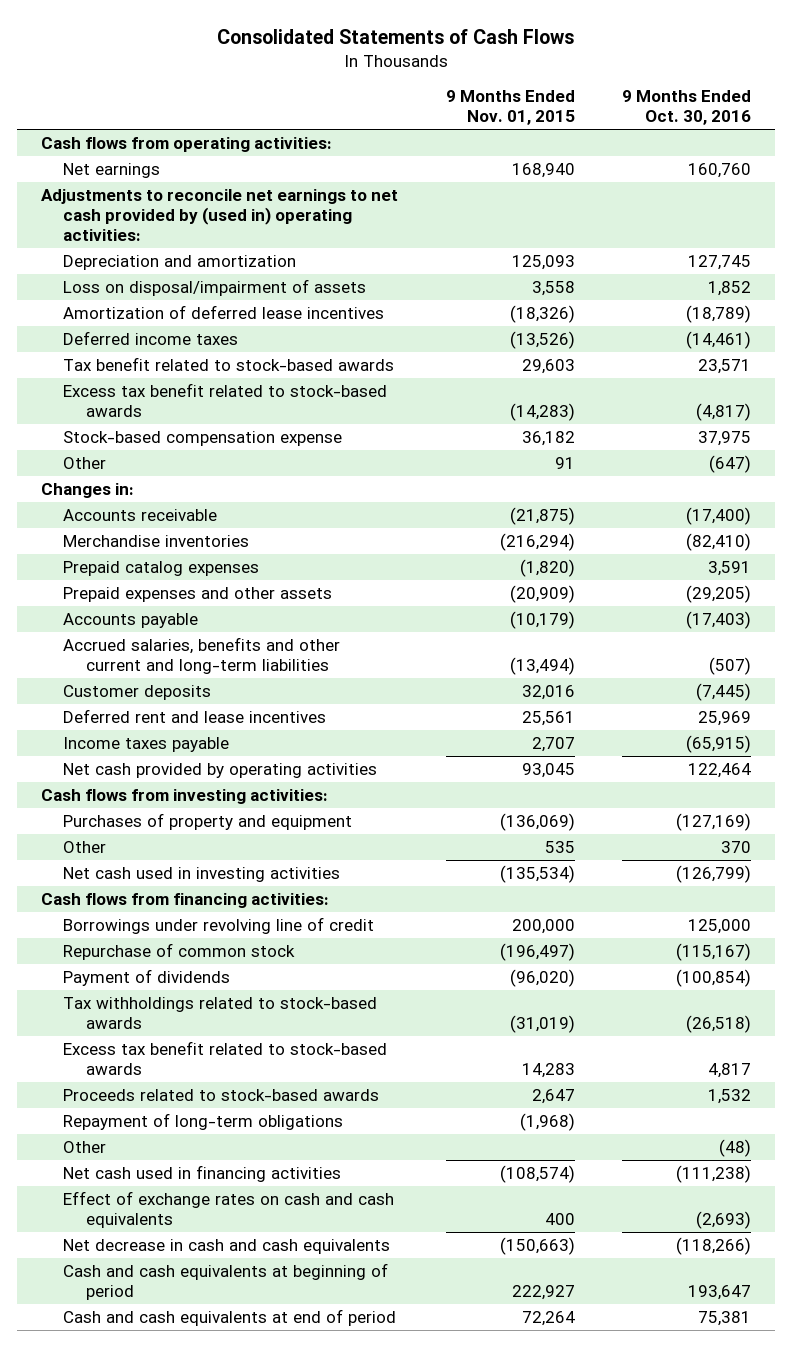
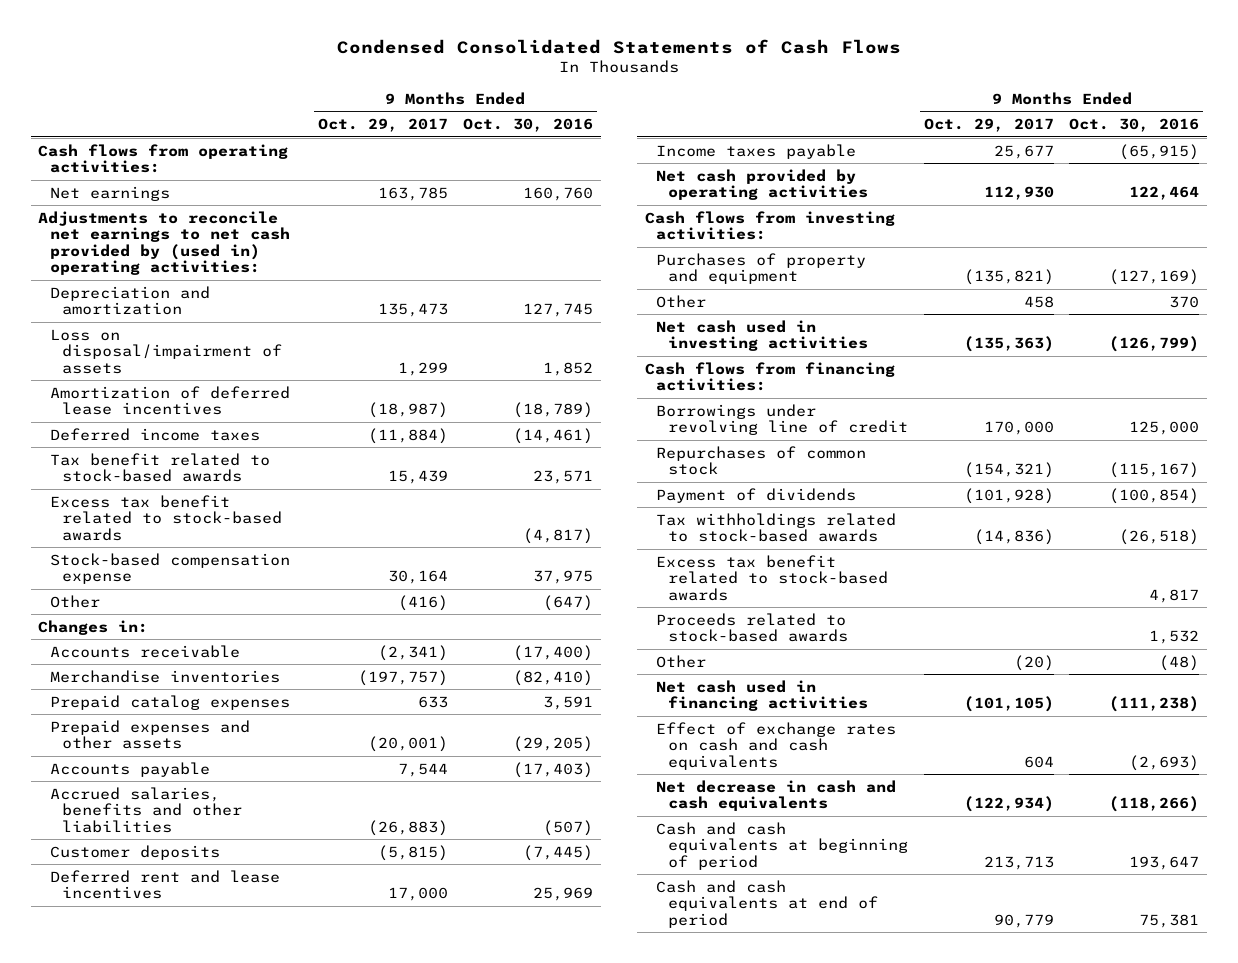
[217,28,575,44] Consolidated Statements of Cash Flows -> [336,38,901,54] Condensed Consolidated Statements of Cash Flows
[445,90,575,126] 9 Months Ended Nov. 01, 2015 -> none
none -> [317,118,448,133] Oct. 29, 2017
[63,636,341,674] Accrued salaries, benefits and other current and long-term liabilities -> [50,786,243,833] Accrued salaries, benefits and other liabilities
[63,942,296,960] Repurchase of common stock -> [656,445,867,476] Repurchases of common stock
[63,1112,344,1130] Repayment of long-term obligations -> none

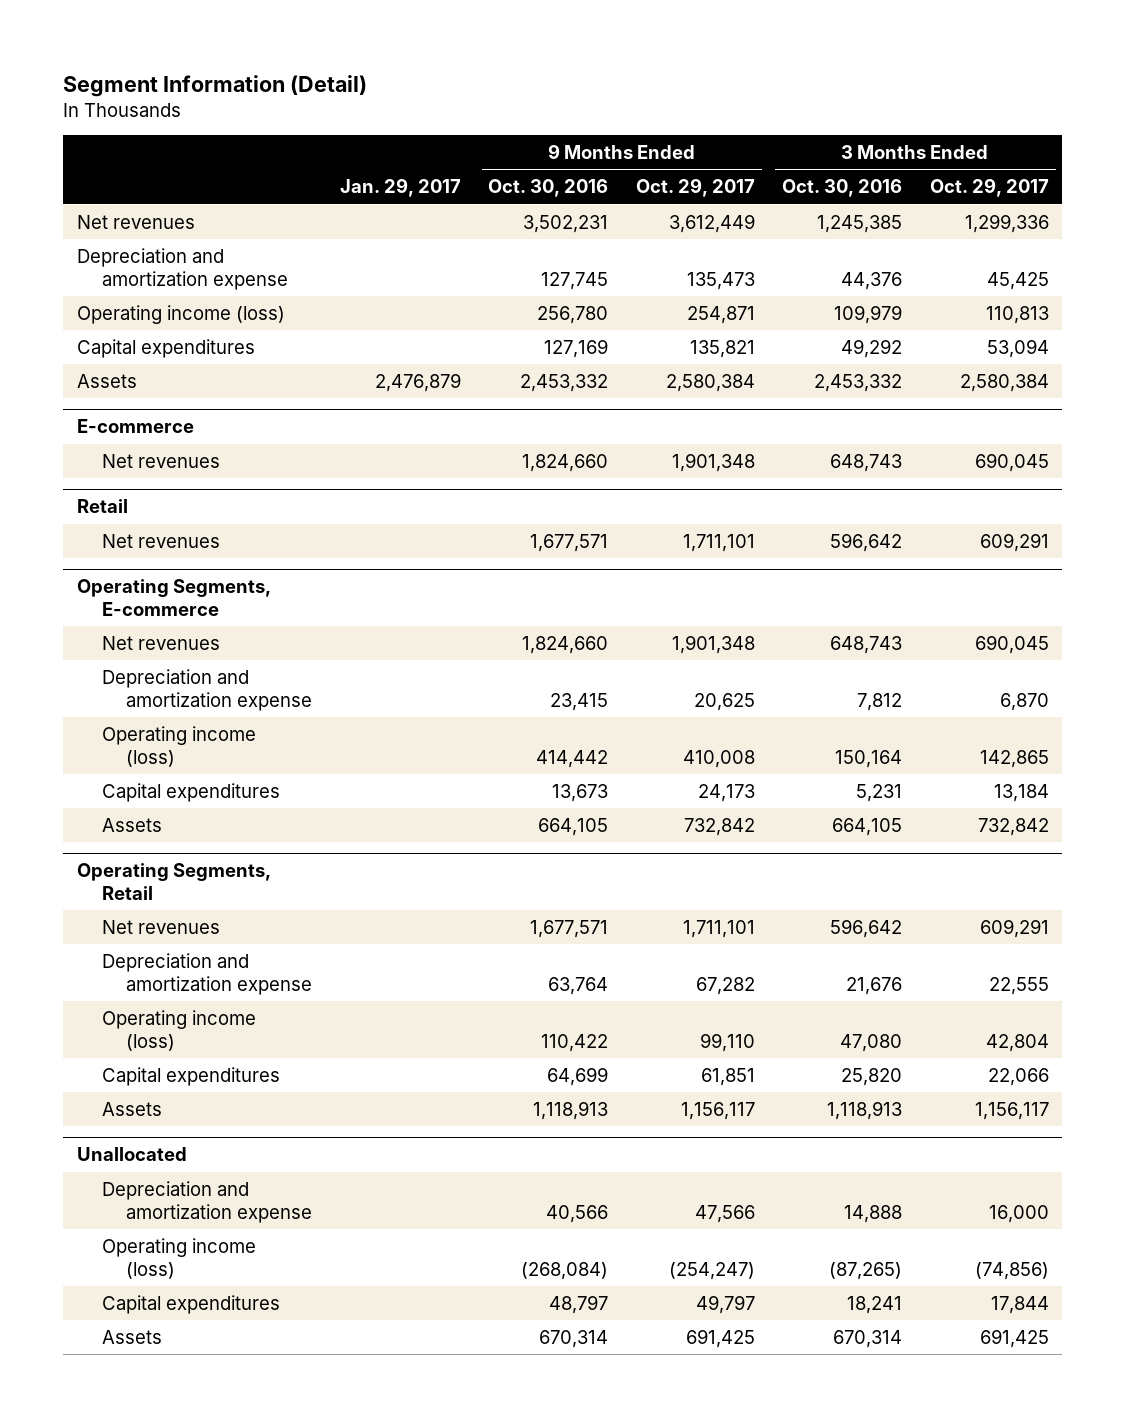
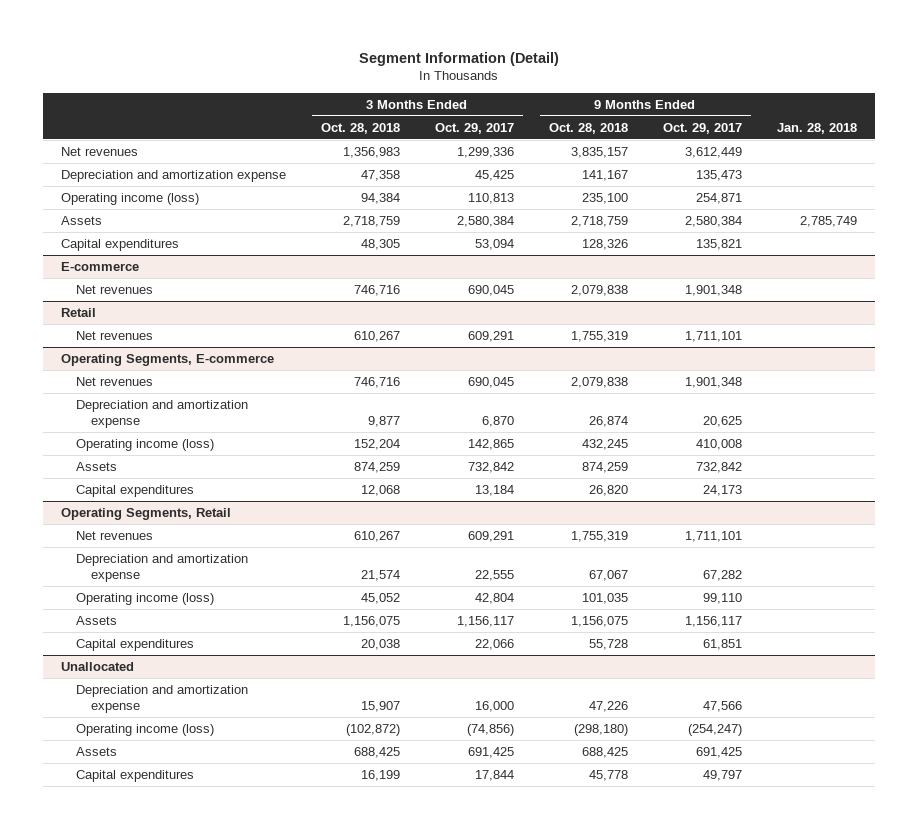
[339,178,461,198] Jan. 29, 2017 -> none
[488,179,609,198] Oct. 30, 2016 -> none
[782,179,903,198] Oct. 30, 2016 -> none
none -> [320,122,400,134] Oct. 28, 2018
none -> [548,122,628,134] Oct. 28, 2018
none -> [777,122,858,134] Jan. 28, 2018
[76,338,255,358] Capital expenditures -> [60,238,179,251] Capital expenditures
[101,782,280,802] Capital expenditures -> [75,484,194,497] Capital expenditures
[101,1066,280,1086] Capital expenditures -> [75,638,194,651] Capital expenditures
[101,1294,280,1314] Capital expenditures -> [75,769,194,782] Capital expenditures

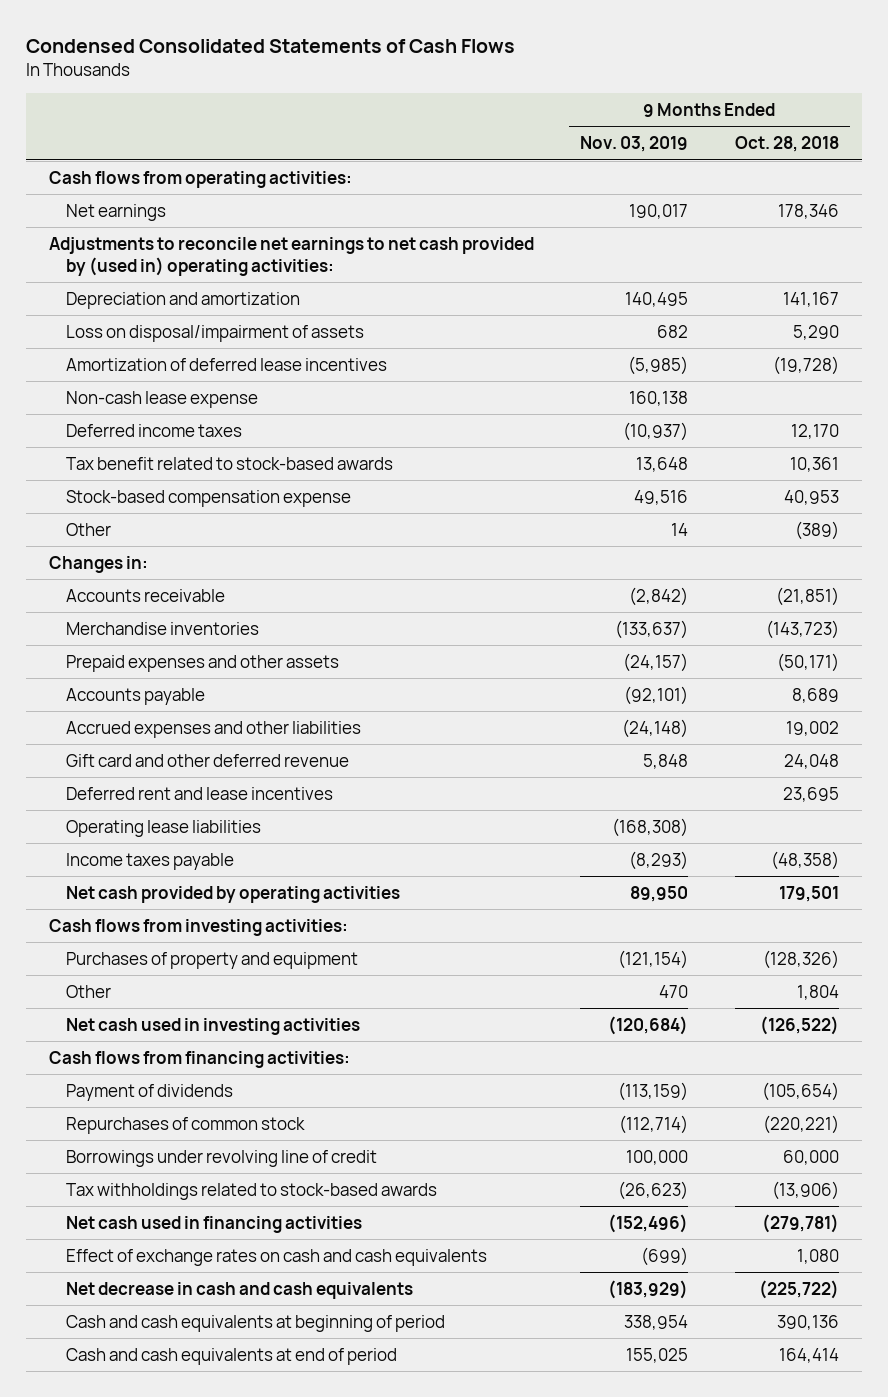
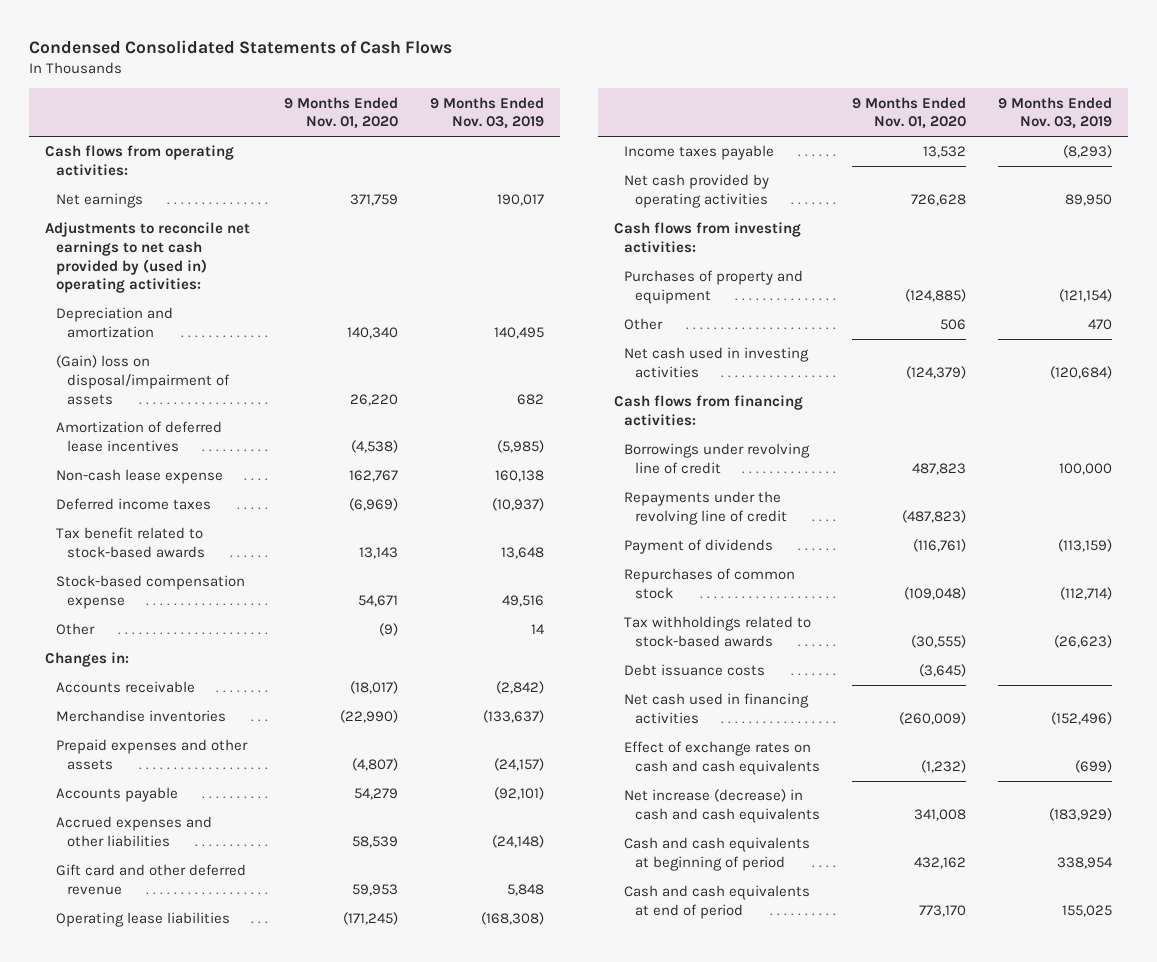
[734,136,839,153] Oct. 28, 2018 -> none
none -> [283,96,398,130] 9 Months Ended Nov. 01, 2020
[66,324,365,342] Loss on disposal/impairment of assets -> [55,355,230,405] (Gain) loss on disposal/impairment of assets
[66,786,334,800] Deferred rent and lease incentives -> none
[66,1149,378,1167] Borrowings under revolving line of credit -> [624,443,811,474] Borrowings under revolving line of credit
none -> [624,491,787,525] Repayments under the revolving line of credit
none -> [624,664,766,677] Debt issuance costs
[66,1281,414,1299] Net decrease in cash and cash equivalents -> [624,789,820,823] Net increase (decrease) in cash and cash equivalents

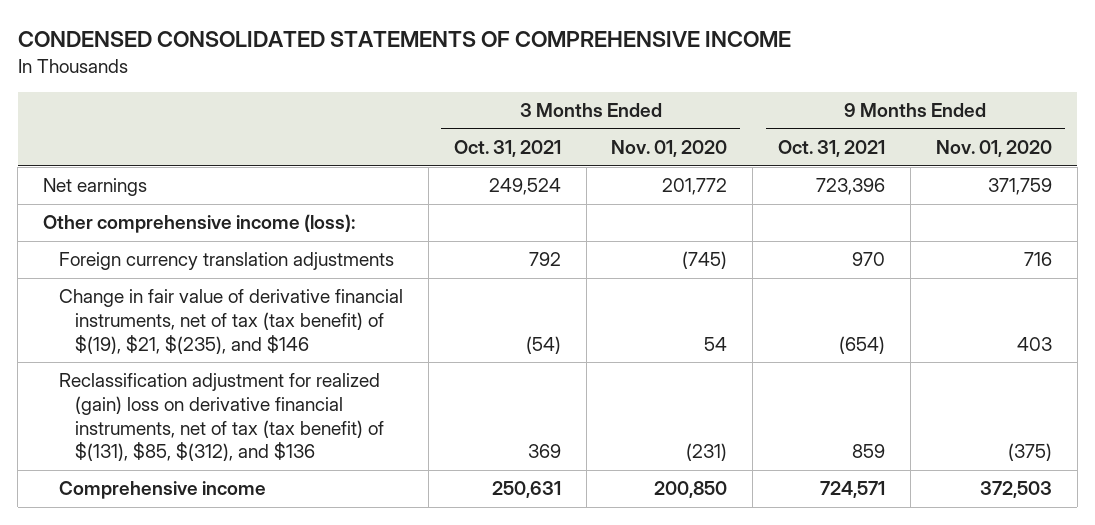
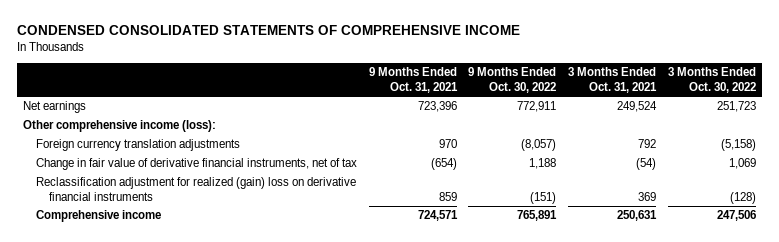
[611,140,728,158] Nov. 01, 2020 -> none
[935,140,1052,158] Nov. 01, 2020 -> none
none -> [468,67,557,94] 9 Months Ended Oct. 30, 2022
none -> [667,67,756,94] 3 Months Ended Oct. 30, 2022
[59,289,404,354] Change in fair value of derivative financial instruments, net of tax (tax benefit) of $(19), $21, $(235), and $146 -> [36,158,358,171] Change in fair value of derivative financial instruments, net of tax
[59,373,385,462] Reclassification adjustment for realized (gain) loss on derivative financial instruments, net of tax (tax benefit) of $(131), $85, $(312), and $136 -> [36,177,357,202] Reclassification adjustment for realized (gain) loss on derivative financial instruments

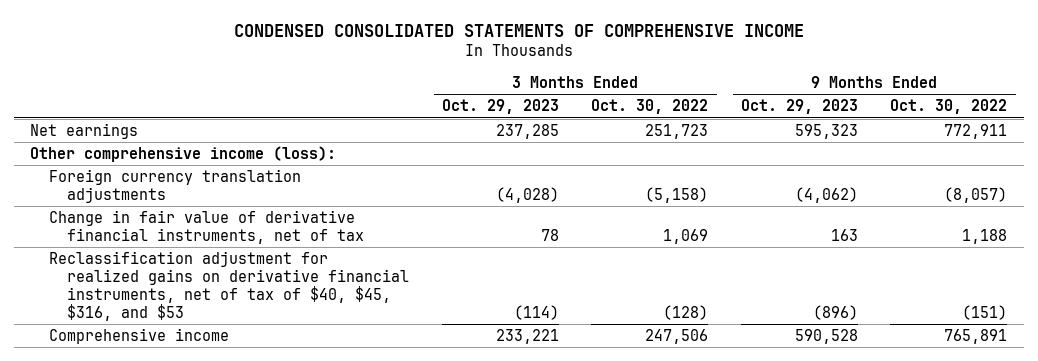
[368,67,458,94] 9 Months Ended Oct. 31, 2021 -> none
[568,67,658,94] 3 Months Ended Oct. 31, 2021 -> none
none -> [441,99,559,115] Oct. 29, 2023
none -> [740,99,858,115] Oct. 29, 2023
[36,177,357,202] Reclassification adjustment for realized (gain) loss on derivative financial instruments -> [48,250,410,321] Reclassification adjustment for realized gains on derivative financial instruments, net of tax of $40, $45, $316, and $53

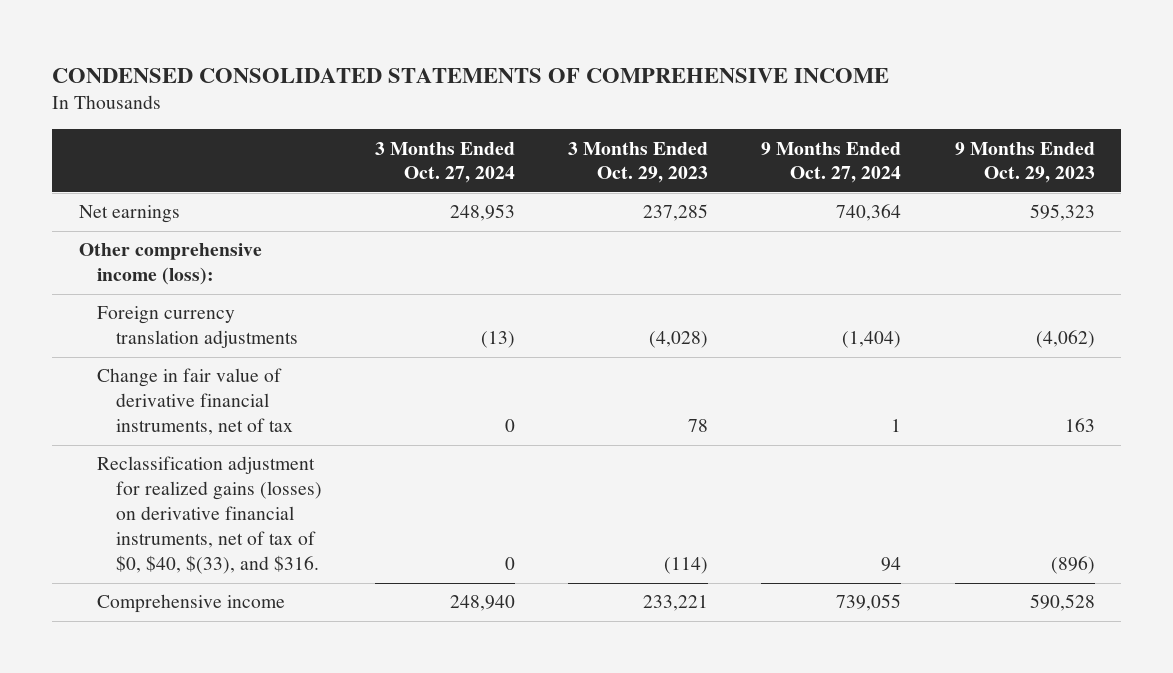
[591,99,709,115] Oct. 30, 2022 -> none
[890,99,1008,115] Oct. 30, 2022 -> none
none -> [375,141,516,184] 3 Months Ended Oct. 27, 2024
none -> [761,141,902,184] 9 Months Ended Oct. 27, 2024
[48,250,410,321] Reclassification adjustment for realized gains on derivative financial instruments, net of tax of $40, $45, $316, and $53 -> [97,456,322,575] Reclassification adjustment for realized gains (losses) on derivative financial instruments, net of tax of $0, $40, $(33), and $316.

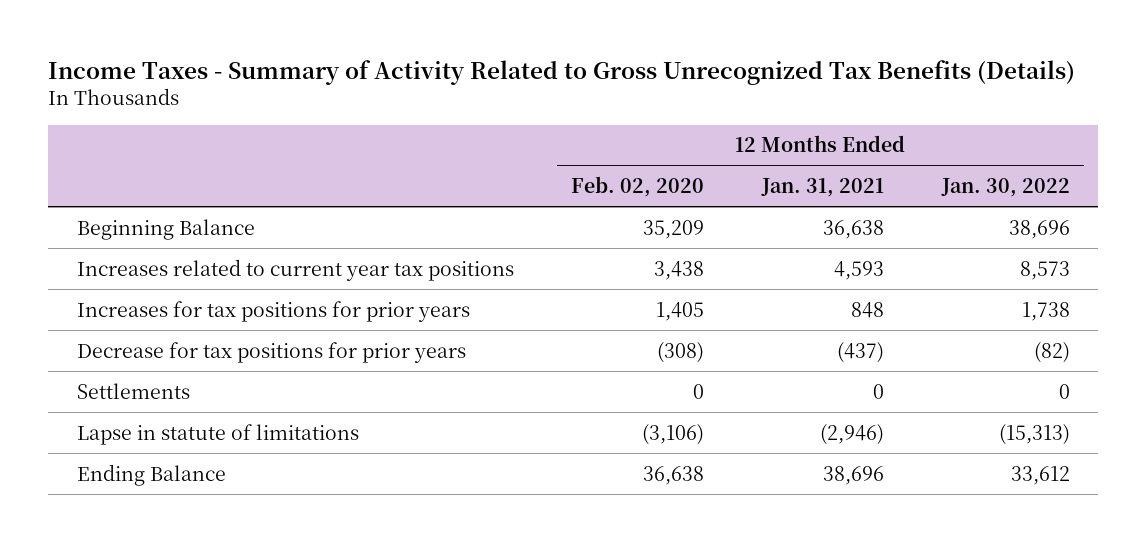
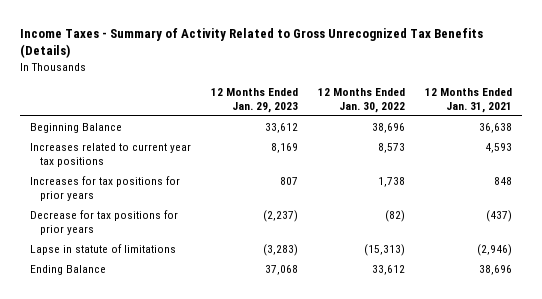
[571,176,705,198] Feb. 02, 2020 -> none
none -> [211,87,299,113] 12 Months Ended Jan. 29, 2023
[76,382,190,399] Settlements -> none

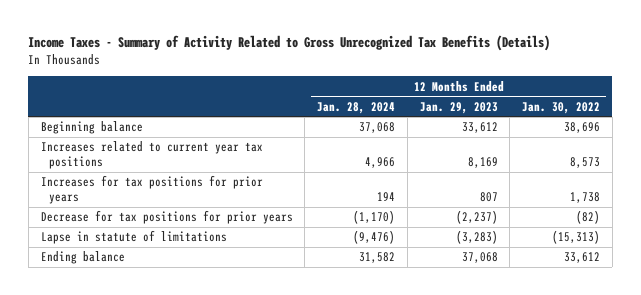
[425,87,513,113] 12 Months Ended Jan. 31, 2021 -> none
none -> [317,101,396,114] Jan. 28, 2024
[30,122,123,133] Beginning Balance -> [40,121,143,135] Beginning balance
[30,264,107,275] Ending Balance -> [40,251,125,265] Ending balance

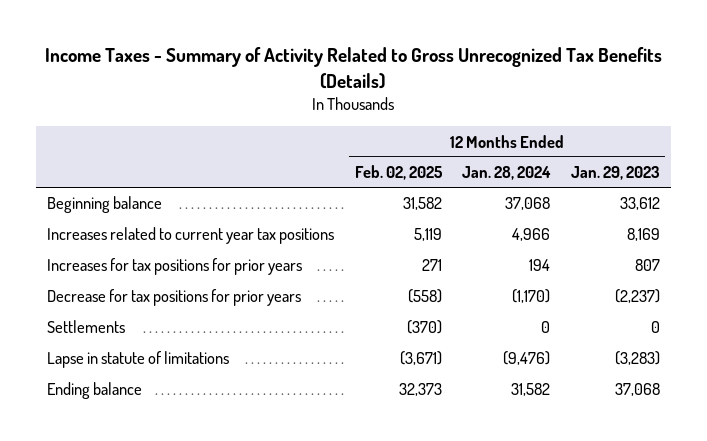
[522,101,601,114] Jan. 30, 2022 -> none
none -> [354,165,443,181] Feb. 02, 2025
none -> [46,320,125,334] Settlements

